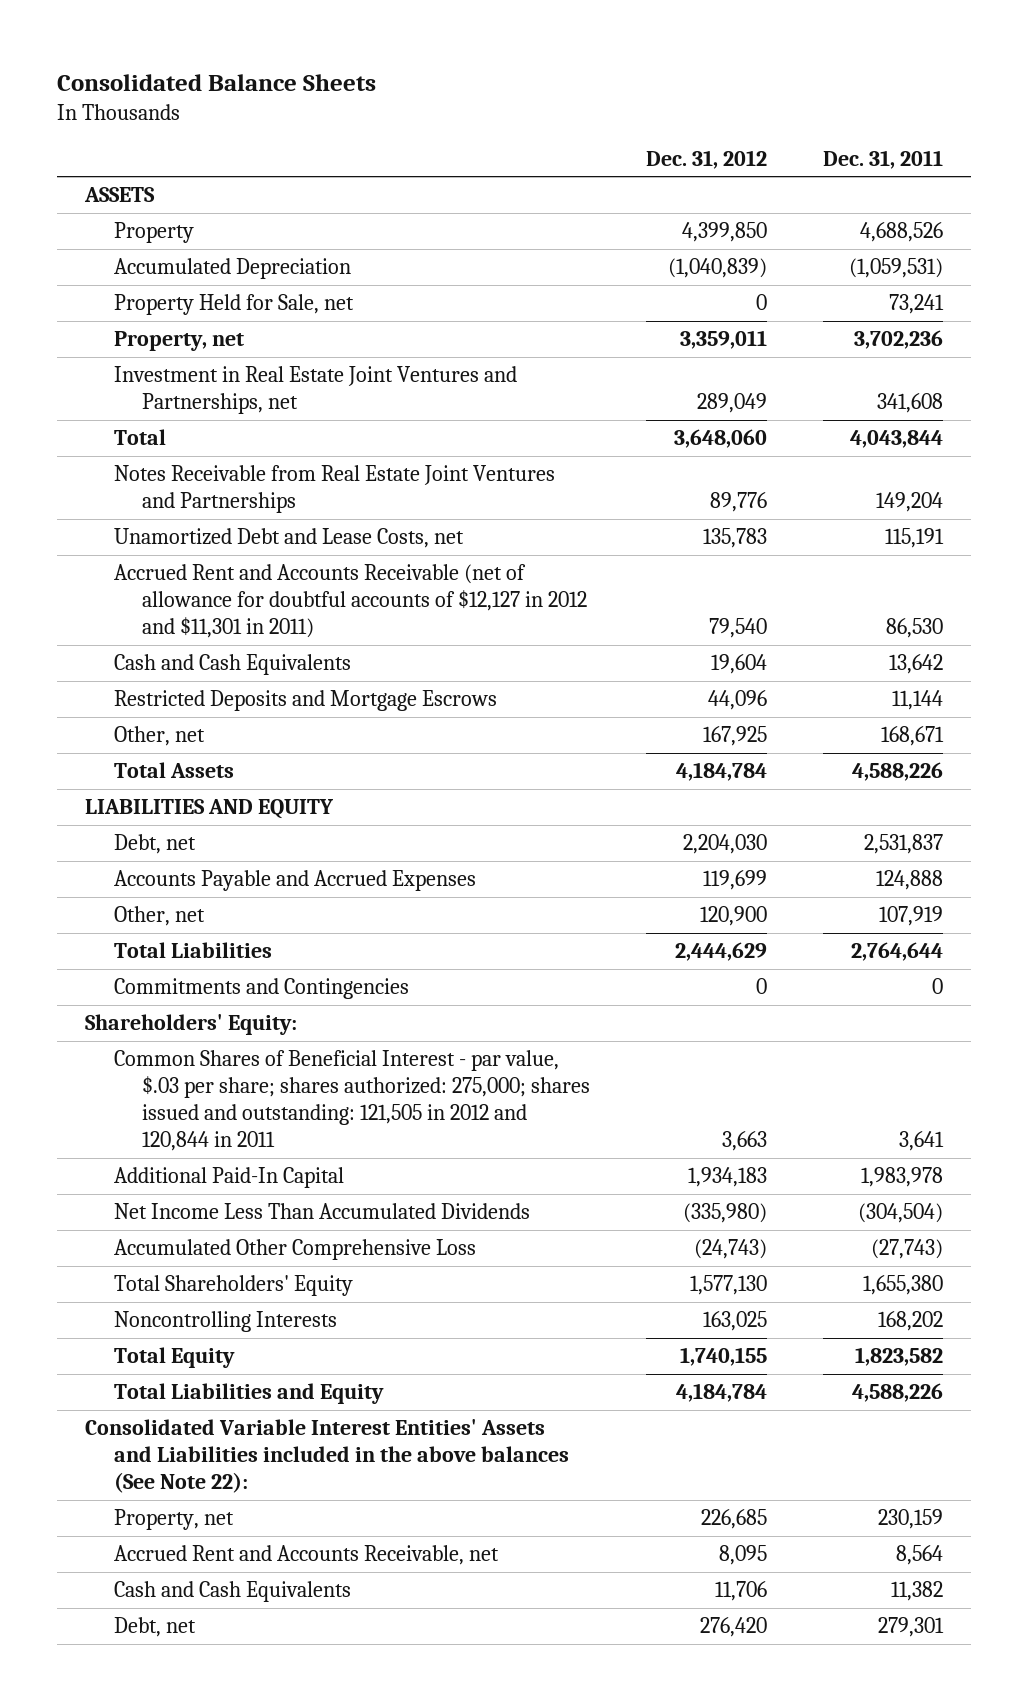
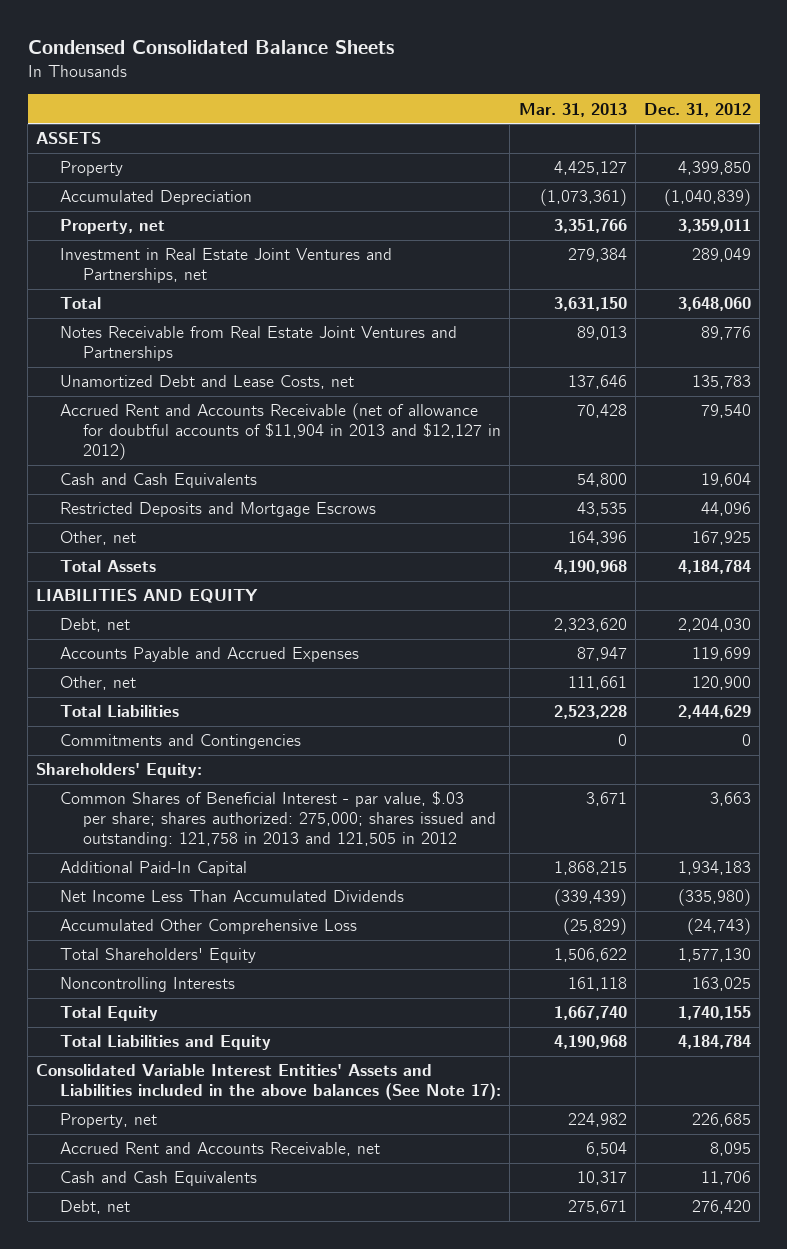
[57,73,377,91] Consolidated Balance Sheets -> [27,40,394,55] Condensed Consolidated Balance Sheets
[822,149,943,169] Dec. 31, 2011 -> none
none -> [518,102,627,117] Mar. 31, 2013
[113,294,354,316] Property Held for Sale, net -> none
[113,564,587,639] Accrued Rent and Accounts Receivable (net of allowance for doubtful accounts of $12,127 in 2012 and $11,301 in 2011) -> [59,403,502,461] Accrued Rent and Accounts Receivable (net of allowance for doubtful accounts of $11,904 in 2013 and $12,127 in 2012)
[113,1050,590,1152] Common Shares of Beneficial Interest - par value, $.03 per share; shares authorized: 275,000; shares issued and outstanding: 121,505 in 2012 and 120,844 in 2011 -> [59,791,497,848] Common Shares of Beneficial Interest - par value, $.03 per share; shares authorized: 275,000; shares issued and outstanding: 121,758 in 2013 and 121,505 in 2012
[85,1419,569,1494] Consolidated Variable Interest Entities' Assets and Liabilities included in the above balances (See Note 22): -> [36,1064,501,1101] Consolidated Variable Interest Entities' Assets and Liabilities included in the above balances (See Note 17):

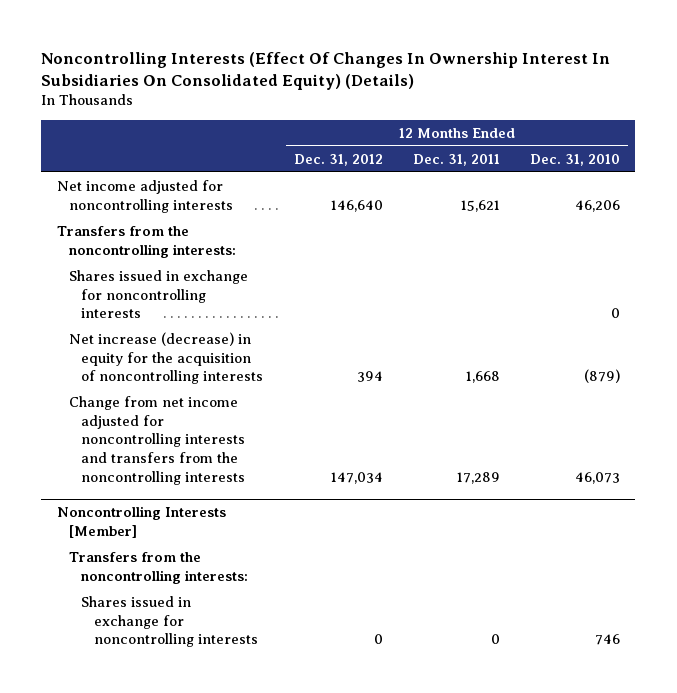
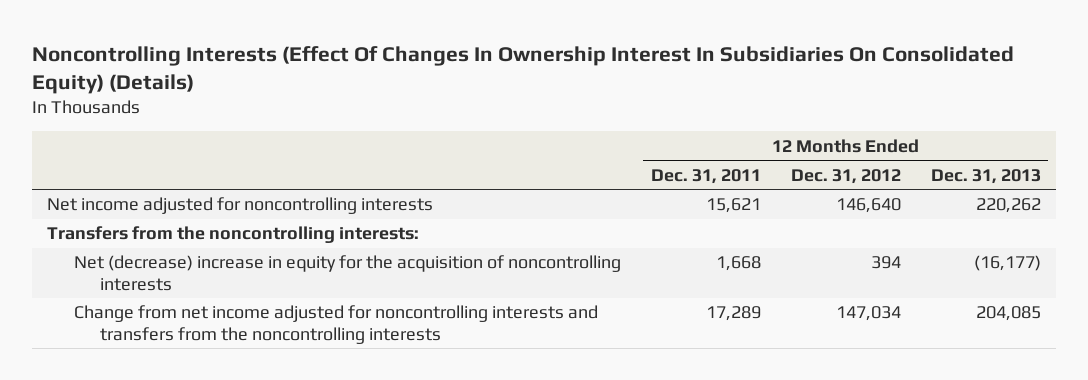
[530,153,621,166] Dec. 31, 2010 -> none
none -> [930,168,1041,184] Dec. 31, 2013
[68,269,248,319] Shares issued in exchange for noncontrolling interests -> none
[68,331,264,385] Net increase (decrease) in equity for the acquisition of noncontrolling interests -> [73,255,621,291] Net (decrease) increase in equity for the acquisition of noncontrolling interests
[56,506,226,538] Noncontrolling Interests [Member] -> none
[68,551,249,584] Transfers from the noncontrolling interests: -> none
[81,595,258,648] Shares issued in exchange for noncontrolling interests -> none

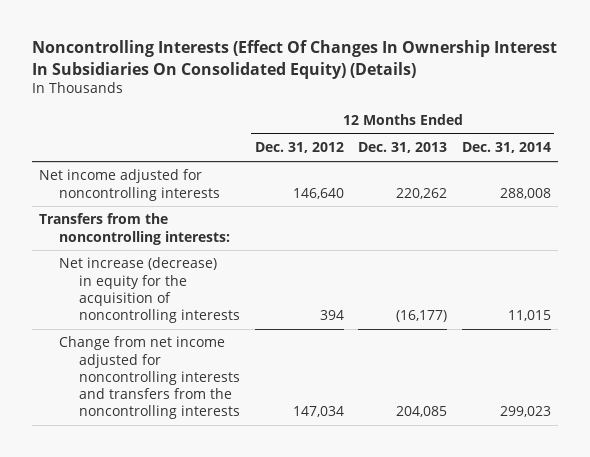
[650,168,761,184] Dec. 31, 2011 -> none
none -> [461,142,551,154] Dec. 31, 2014
[73,255,621,291] Net (decrease) increase in equity for the acquisition of noncontrolling interests -> [59,257,241,324] Net increase (decrease) in equity for the acquisition of noncontrolling interests

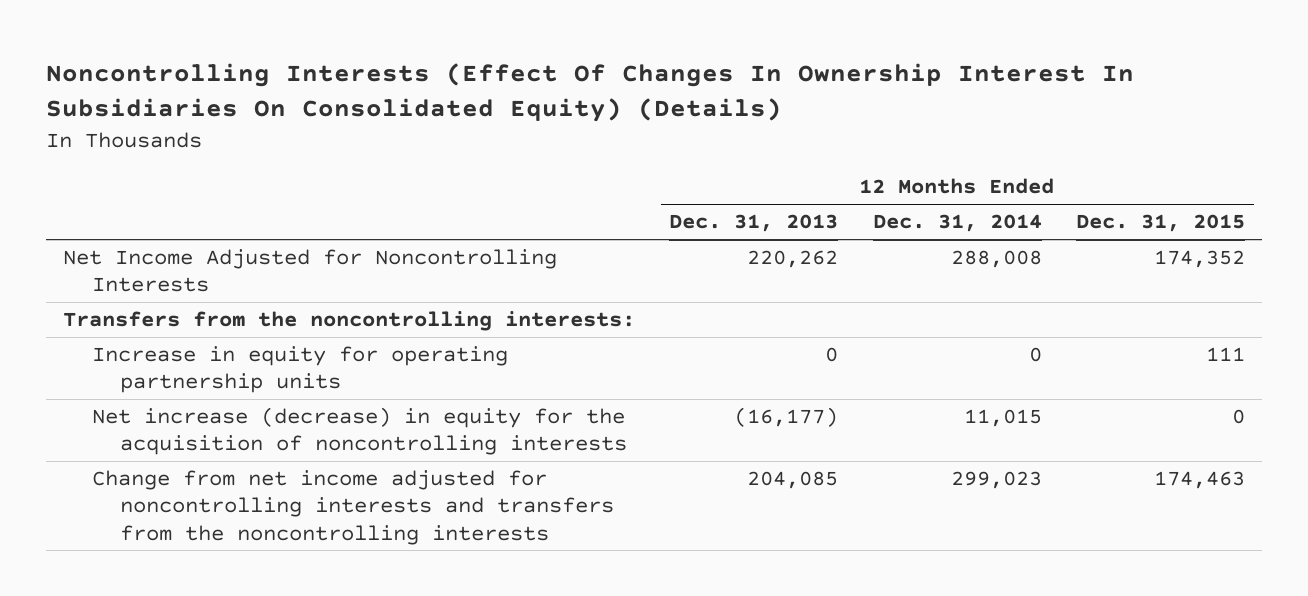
[254,142,344,154] Dec. 31, 2012 -> none
none -> [1076,214,1246,233] Dec. 31, 2015
[39,169,221,201] Net income adjusted for noncontrolling interests -> [62,249,557,293] Net Income Adjusted for Noncontrolling Interests
none -> [91,346,508,394] Increase in equity for operating partnership units

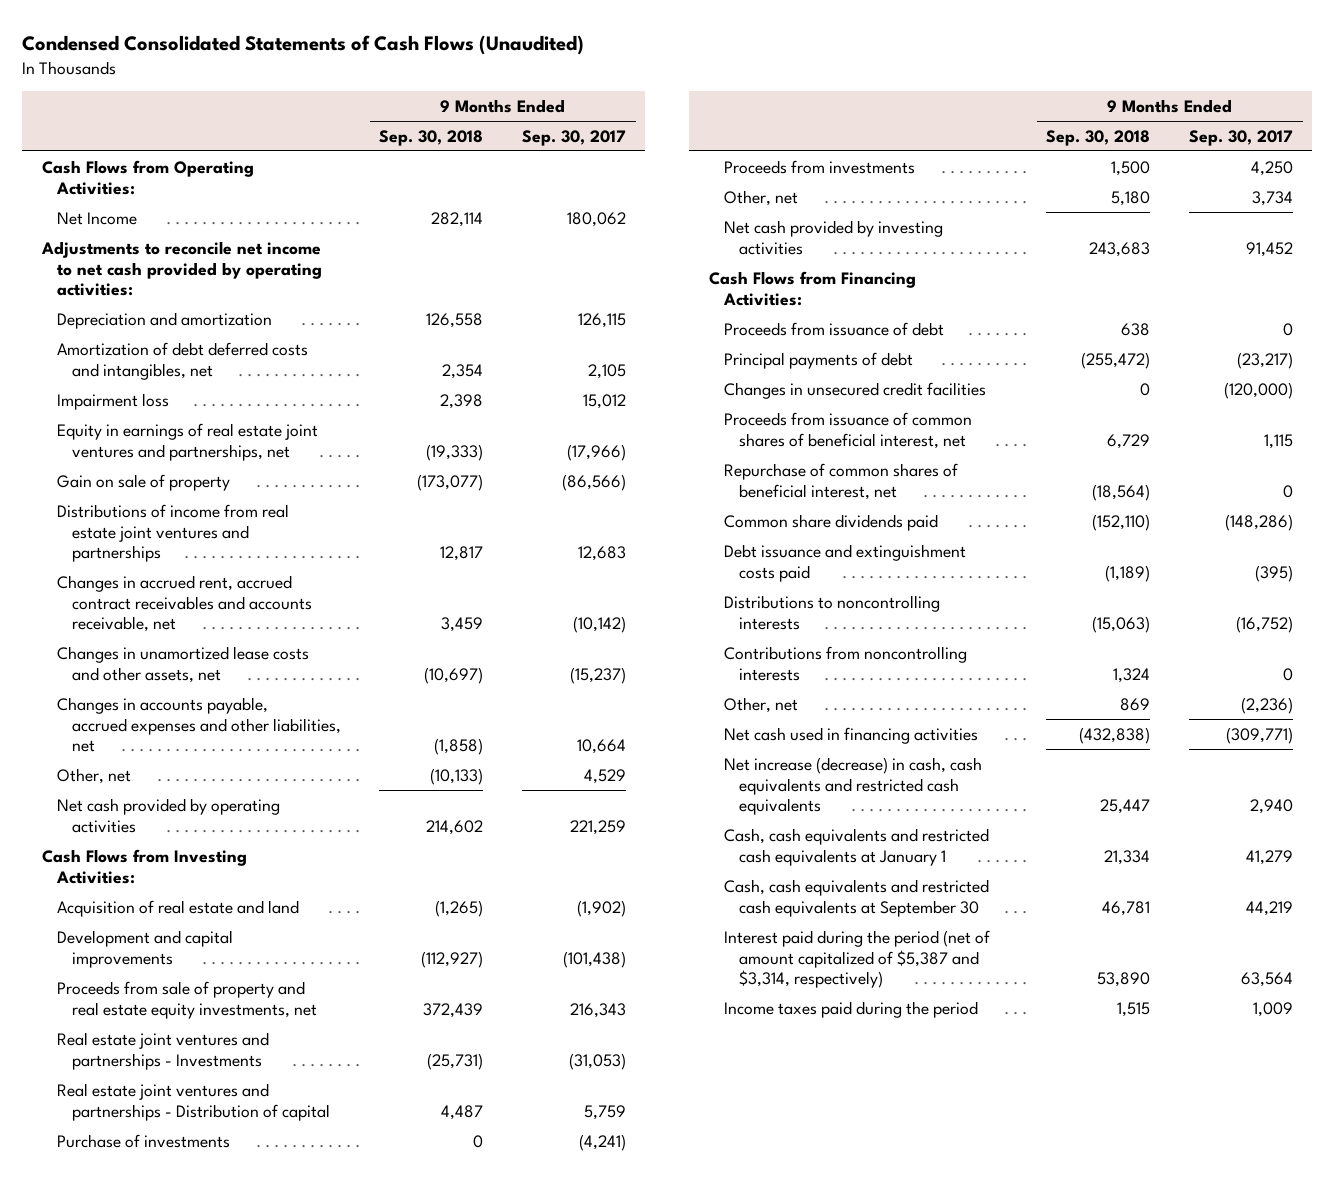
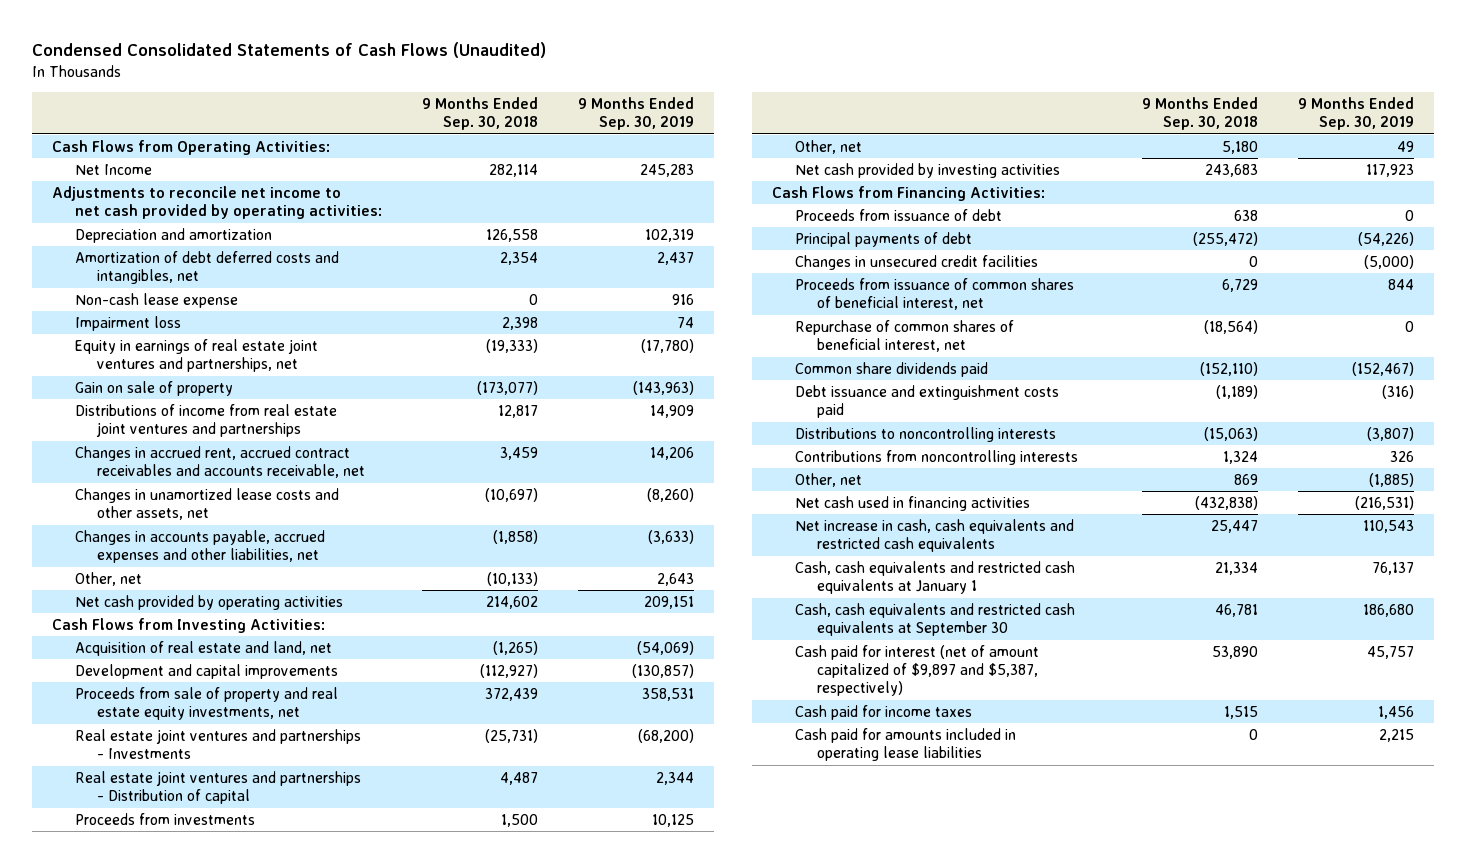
[522,129,627,146] Sep. 30, 2017 -> none
none -> [577,96,694,131] 9 Months Ended Sep. 30, 2019
none -> [74,292,238,308] Non-cash lease expense
[56,899,299,917] Acquisition of real estate and land -> [74,640,332,656] Acquisition of real estate and land, net
[56,1133,230,1148] Purchase of investments -> none
[723,756,982,816] Net increase (decrease) in cash, cash equivalents and restricted cash equivalents -> [794,518,1074,553] Net increase in cash, cash equivalents and restricted cash equivalents
[723,929,990,989] Interest paid during the period (net of amount capitalized of $5,387 and $3,314, respectively) -> [794,644,1039,697] Cash paid for interest (net of amount capitalized of $9,897 and $5,387, respectively)
[723,1000,978,1018] Income taxes paid during the period -> [794,704,972,720] Cash paid for income taxes
none -> [794,727,1016,762] Cash paid for amounts included in operating lease liabilities

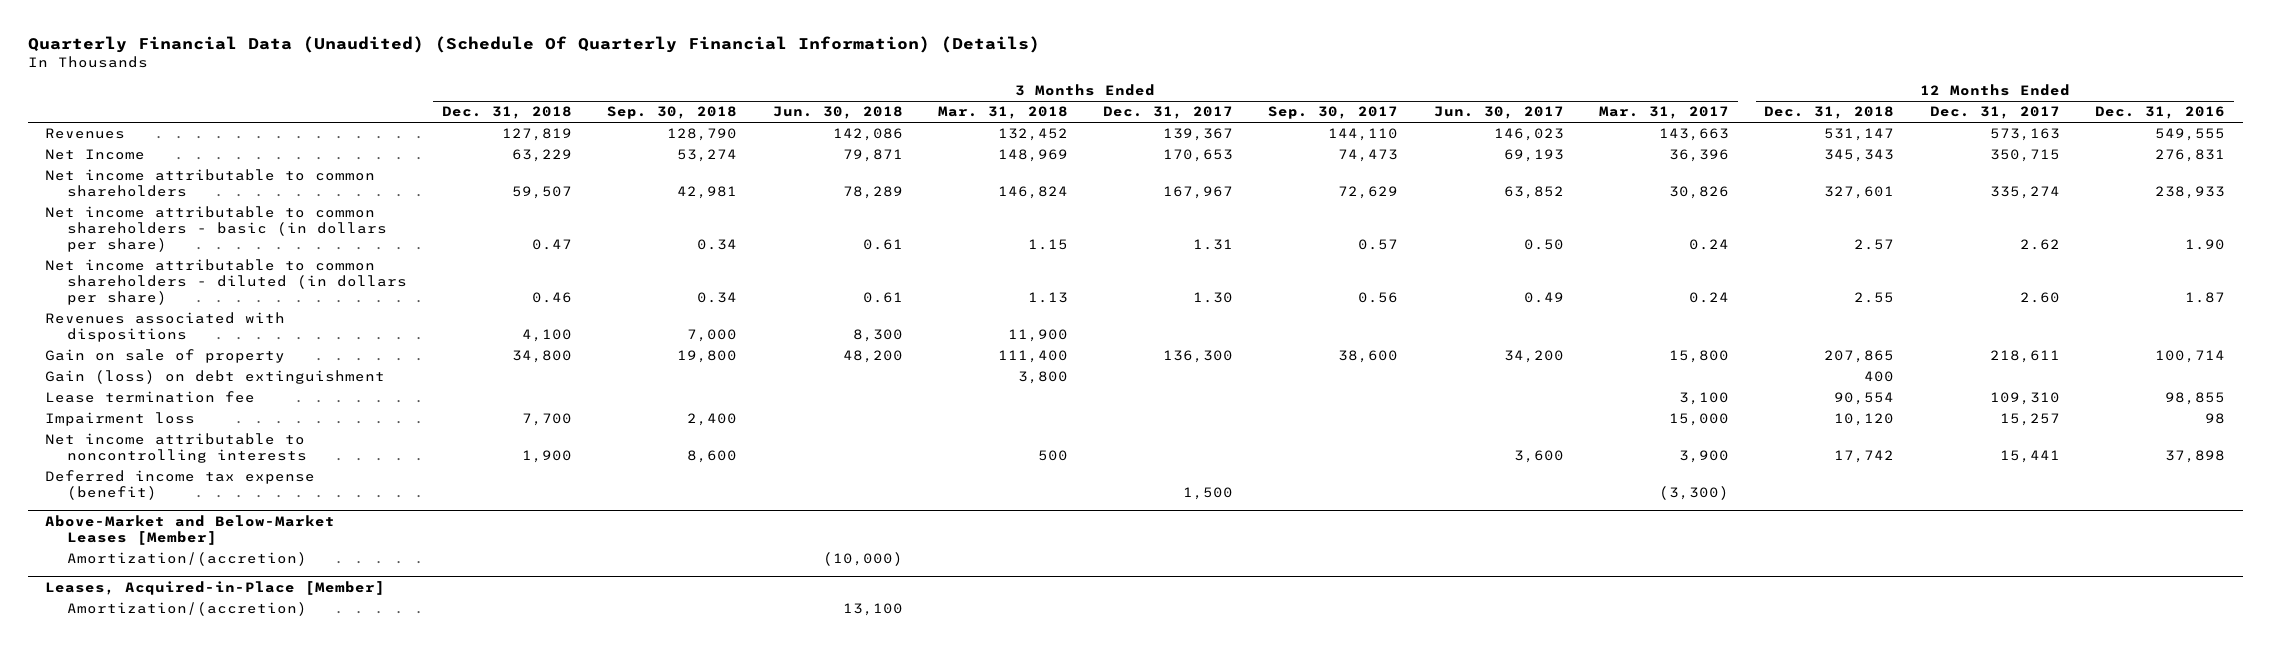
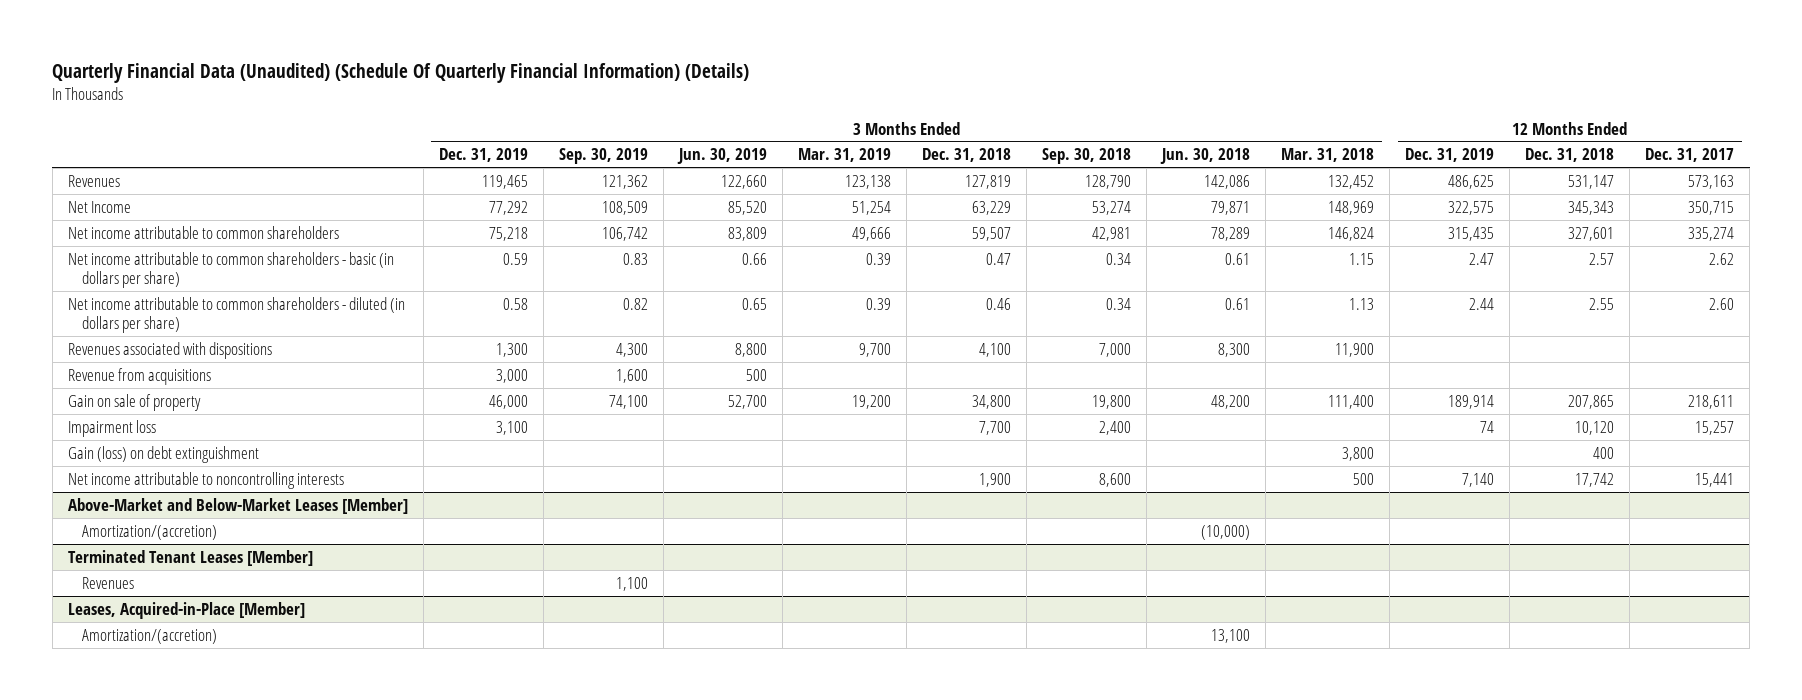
[1103,106,1234,120] Dec. 31, 2017 -> none
[1268,106,1399,120] Sep. 30, 2017 -> none
[1433,106,1564,120] Jun. 30, 2017 -> none
[1599,106,1730,120] Mar. 31, 2017 -> none
[2095,106,2226,120] Dec. 31, 2016 -> none
none -> [439,148,529,163] Dec. 31, 2019
none -> [559,148,649,165] Sep. 30, 2019
none -> [677,148,768,165] Jun. 30, 2019
none -> [798,148,892,163] Mar. 31, 2019
none -> [1405,148,1495,163] Dec. 31, 2019
none -> [67,367,211,385] Revenue from acquisitions
[45,391,256,404] Lease termination fee -> none
[45,370,386,385] Gain (loss) on debt extinguishment -> [67,445,259,463] Gain (loss) on debt extinguishment
[45,470,316,500] Deferred income tax expense (benefit) -> none
none -> [67,549,313,566] Terminated Tenant Leases [Member]
none -> [81,576,134,589] Revenues

